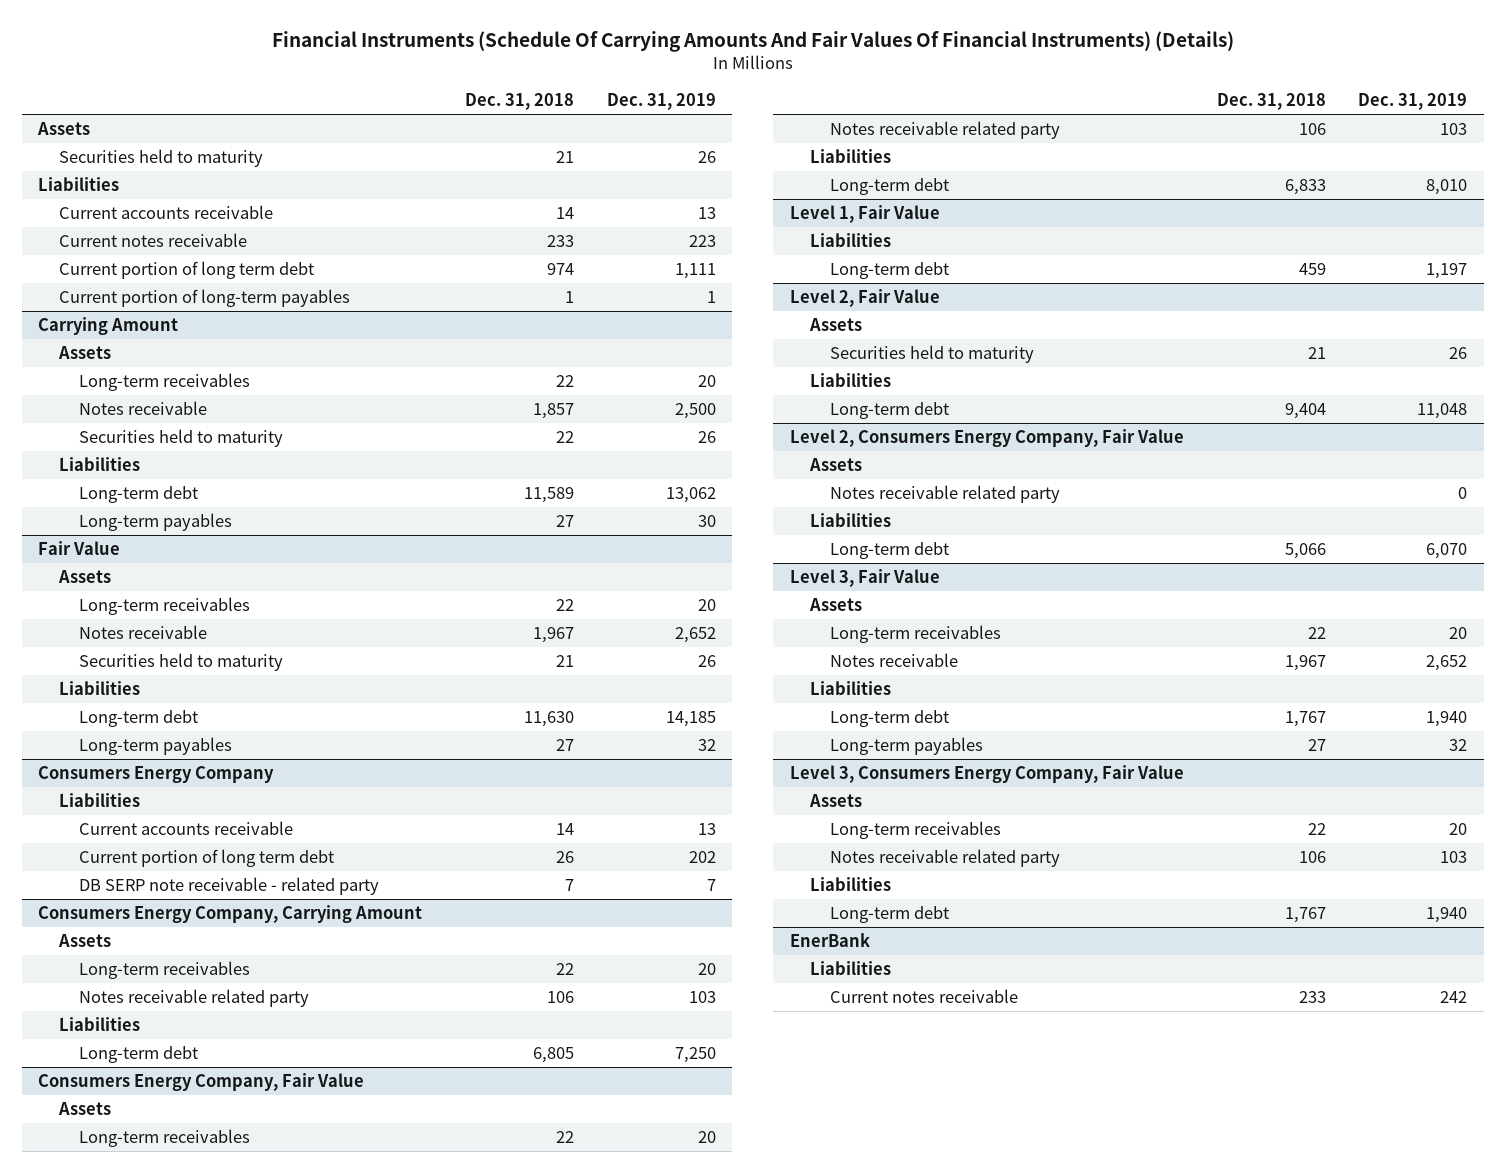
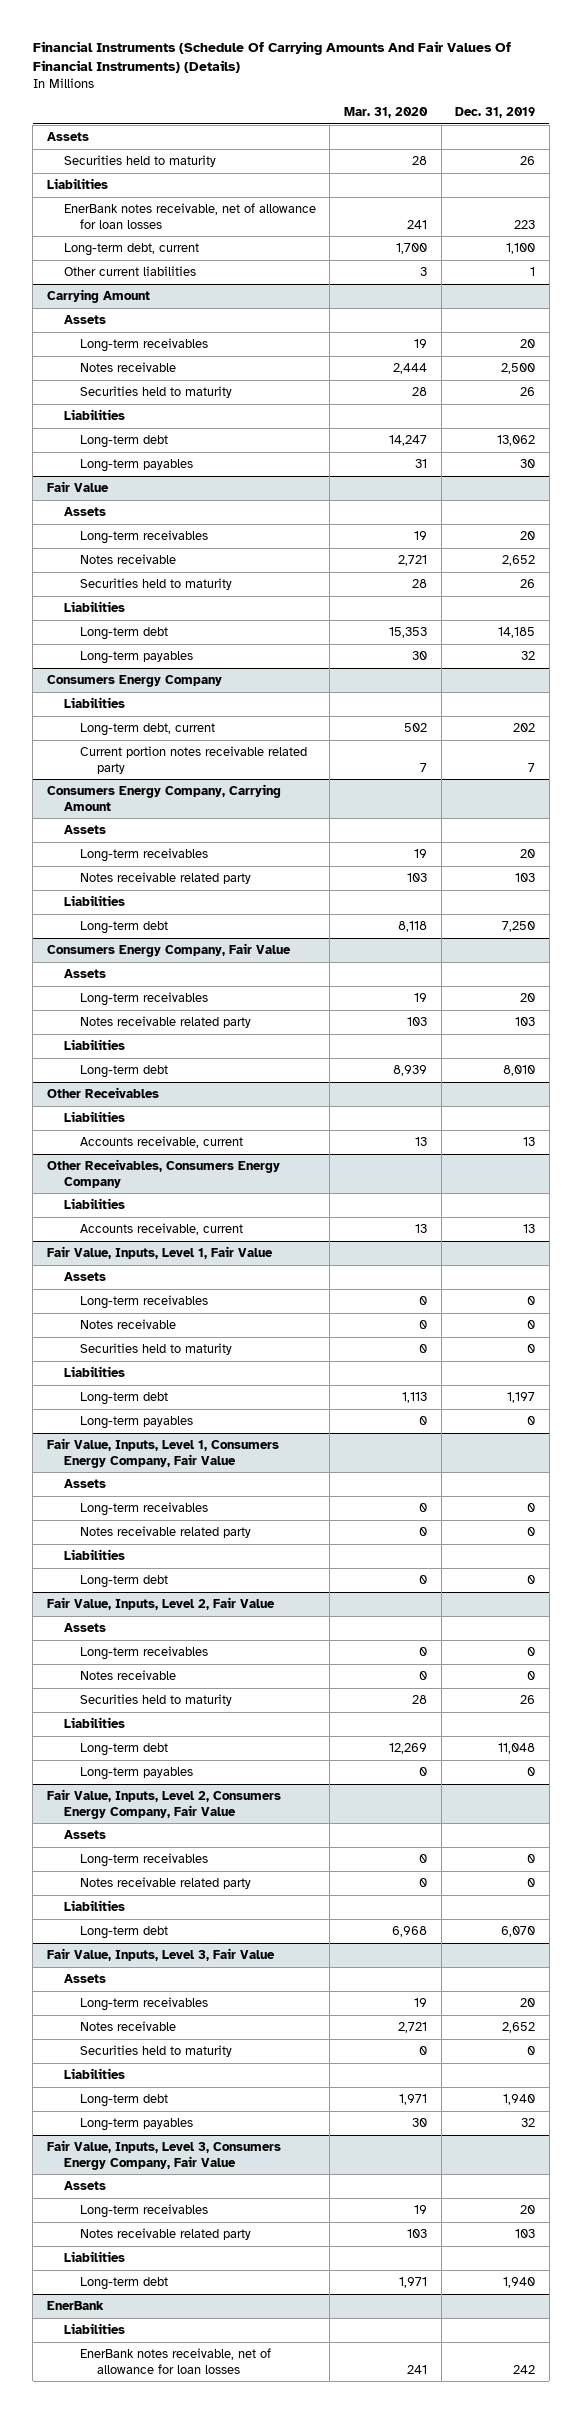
[465,92,575,110] Dec. 31, 2018 -> none
none -> [343,107,428,119] Mar. 31, 2020
[58,205,273,220] Current accounts receivable -> none
[58,233,247,248] Current notes receivable -> [63,202,316,229] EnerBank notes receivable, net of allowance for loan losses
[58,261,314,280] Current portion of long term debt -> [63,242,199,256] Long-term debt, current
[675,263,717,280] 1,111 -> [506,242,536,254] 1,100
[58,289,350,308] Current portion of long-term payables -> [63,265,196,276] Other current liabilities
[78,821,293,836] Current accounts receivable -> none
[78,849,334,868] Current portion of long term debt -> [80,722,216,736] Long-term debt, current
[78,877,379,896] DB SERP note receivable - related party -> [80,745,308,774] Current portion notes receivable related party
[789,205,940,224] Level 1, Fair Value -> none
none -> [47,1086,160,1098] Other Receivables
none -> [80,1135,244,1148] Accounts receivable, current
none -> [47,1158,281,1188] Other Receivables, Consumers Energy Company
none -> [63,1197,125,1209] Liabilities
none -> [80,1222,244,1235] Accounts receivable, current
none -> [47,1245,274,1259] Fair Value, Inputs, Level 1, Fair Value
none -> [63,1271,106,1281] Assets
none -> [80,1294,209,1309] Long-term receivables
none -> [80,1318,177,1329] Notes receivable
none -> [80,1342,233,1355] Securities held to maturity
none -> [63,1365,125,1377] Liabilities
[789,289,940,308] Level 2, Fair Value -> none
none -> [80,1415,194,1429] Long-term payables
none -> [47,1437,280,1468] Fair Value, Inputs, Level 1, Consumers Energy Company, Fair Value
none -> [80,1501,209,1516] Long-term receivables
none -> [80,1525,252,1538] Notes receivable related party
none -> [63,1548,125,1560] Liabilities
none -> [80,1574,169,1588] Long-term debt
none -> [47,1596,276,1610] Fair Value, Inputs, Level 2, Fair Value
none -> [63,1622,106,1632] Assets
none -> [80,1645,209,1660] Long-term receivables
none -> [80,1669,177,1680] Notes receivable
none -> [80,1766,194,1780] Long-term payables
[789,429,1184,448] Level 2, Consumers Energy Company, Fair Value -> [47,1788,282,1819] Fair Value, Inputs, Level 2, Consumers Energy Company, Fair Value
none -> [80,1852,209,1867] Long-term receivables
[789,569,940,588] Level 3, Fair Value -> [47,1947,276,1961] Fair Value, Inputs, Level 3, Fair Value
none -> [80,2044,233,2057] Securities held to maturity
[789,765,1184,784] Level 3, Consumers Energy Company, Fair Value -> [47,2139,282,2170] Fair Value, Inputs, Level 3, Consumers Energy Company, Fair Value
[830,989,1019,1004] Current notes receivable -> [80,2347,272,2374] EnerBank notes receivable, net of allowance for loan losses

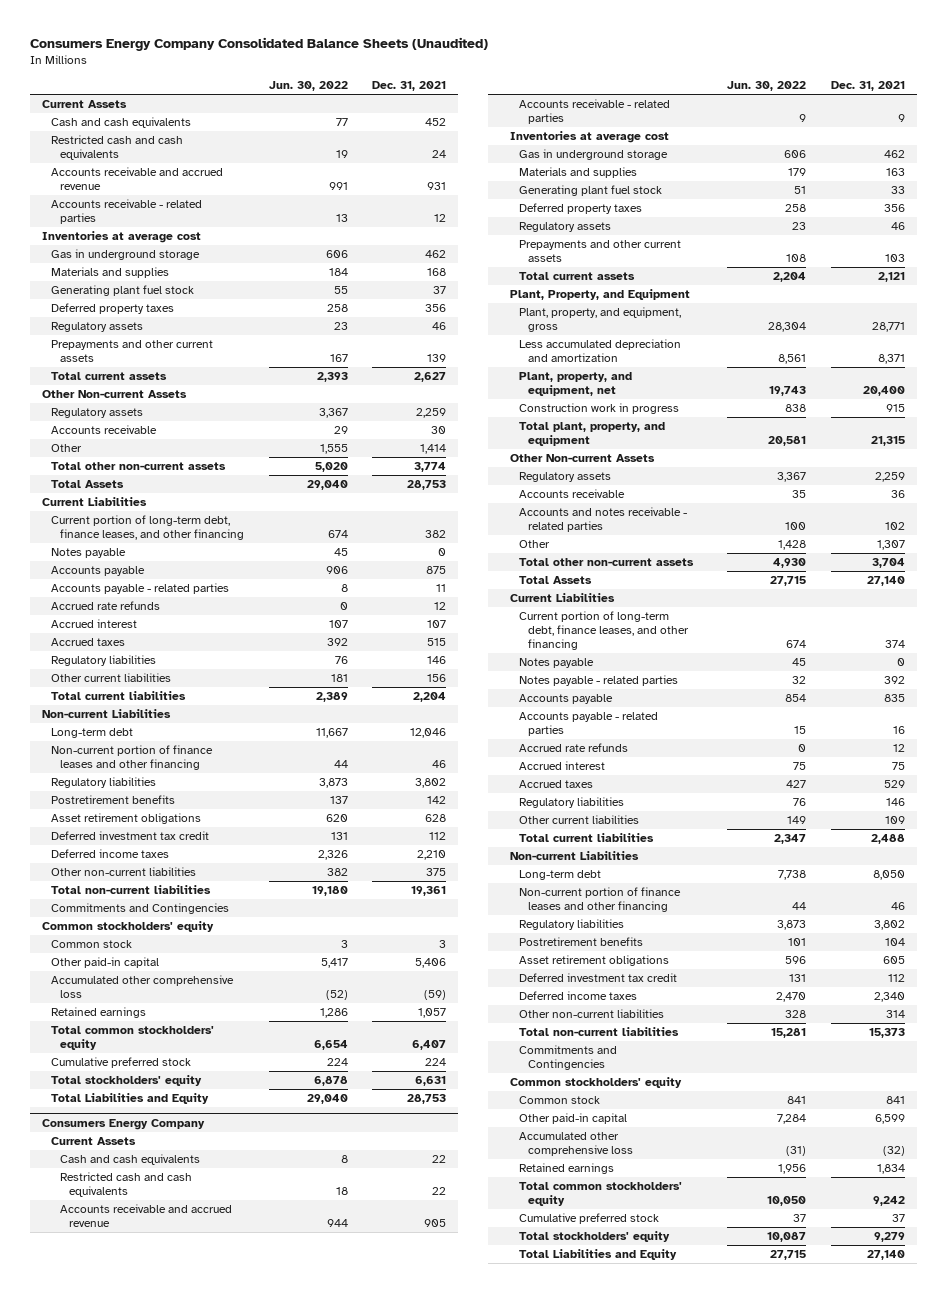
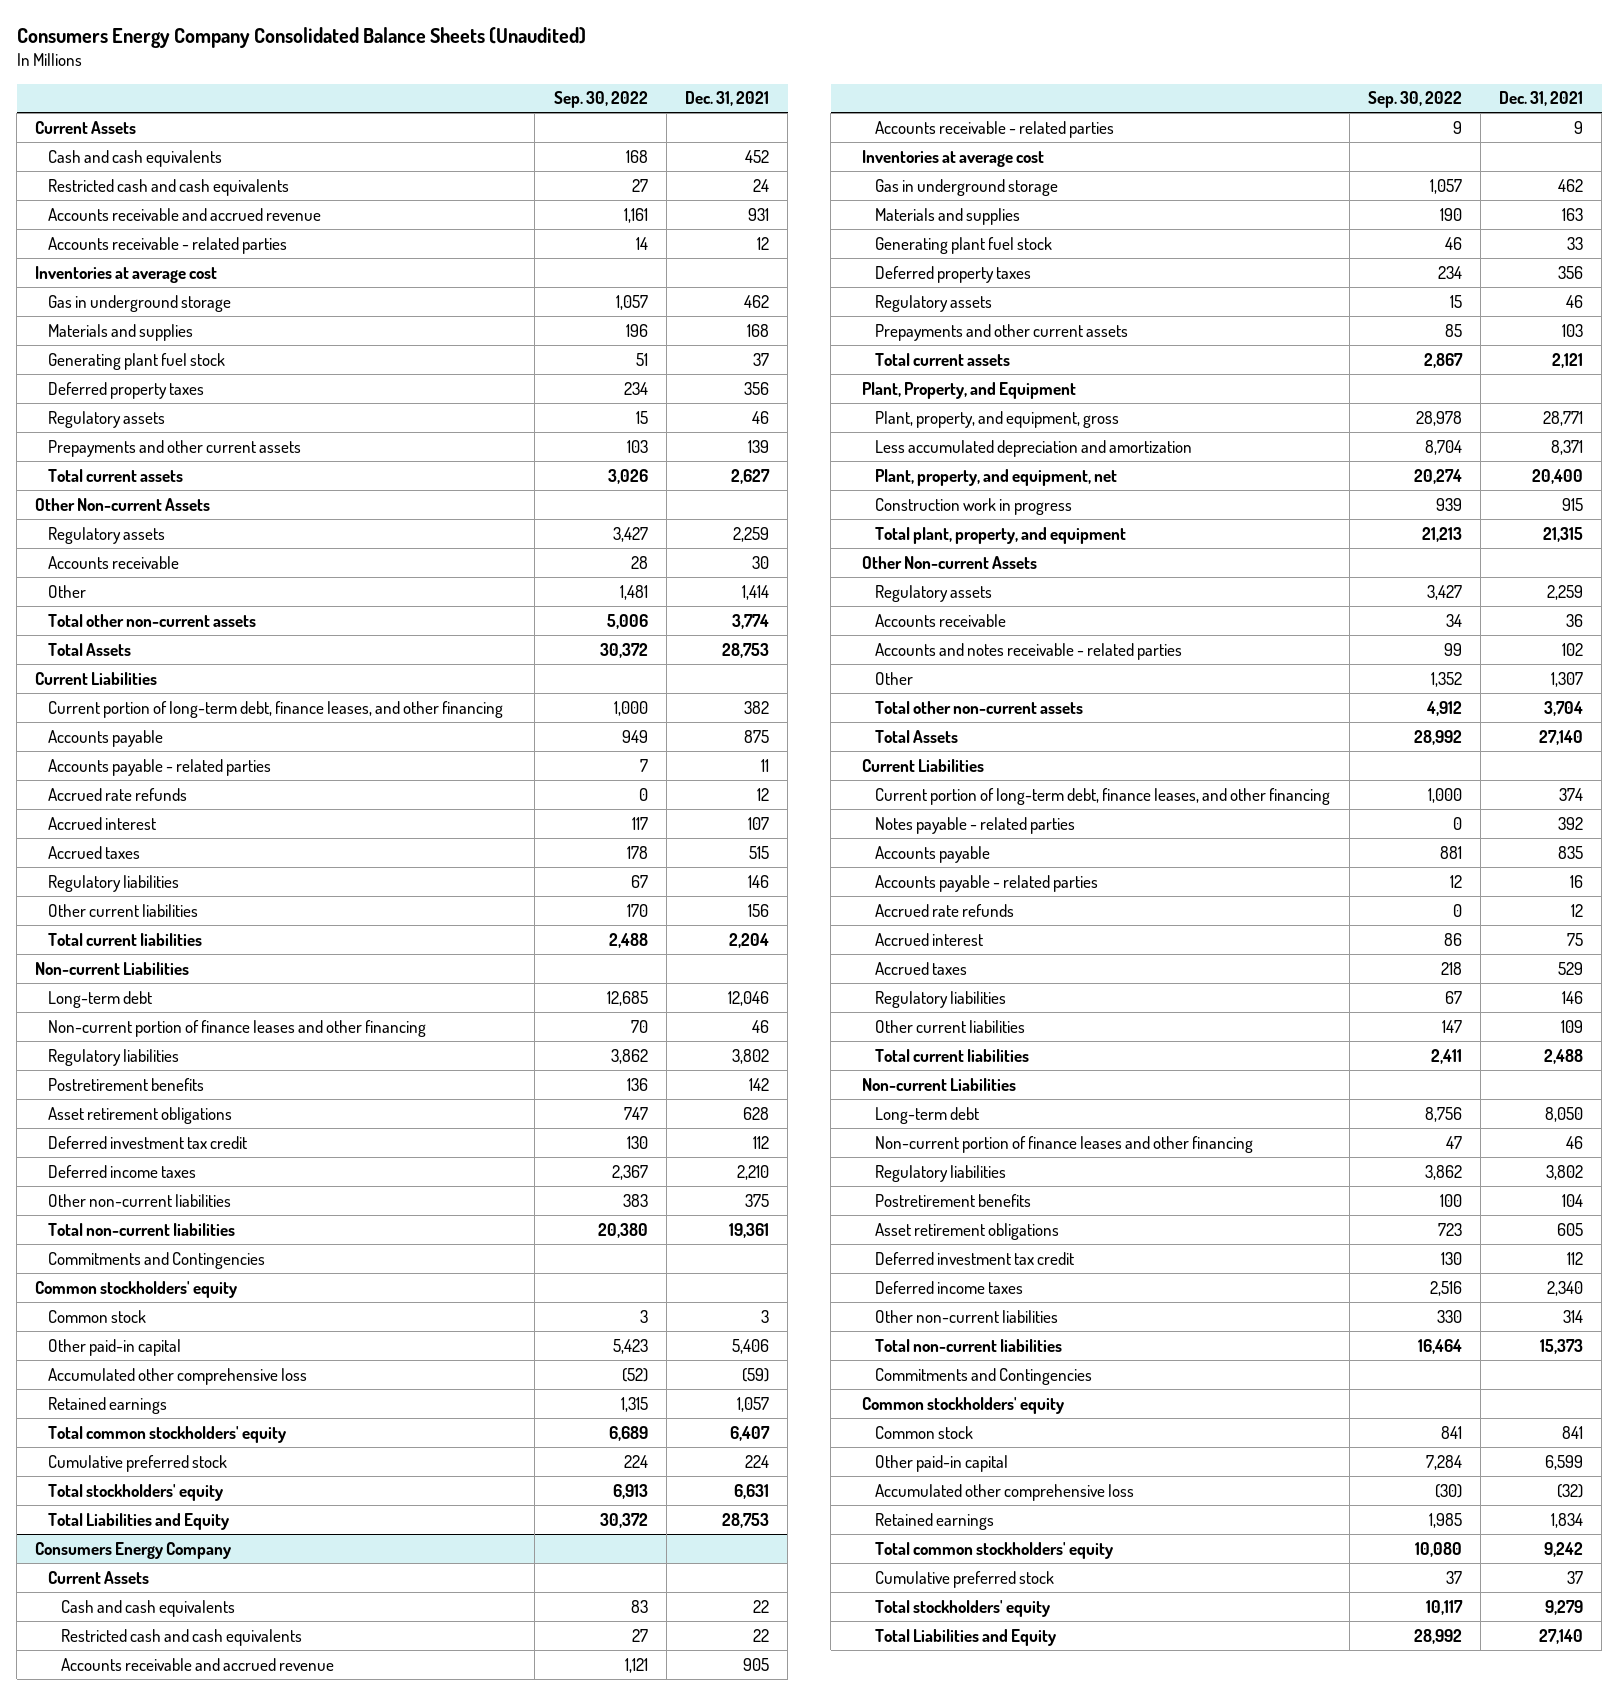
[268,81,348,92] Jun. 30, 2022 -> none
none -> [553,91,648,109] Sep. 30, 2022
[50,548,126,559] Notes payable -> none
[518,658,594,669] Notes payable -> none

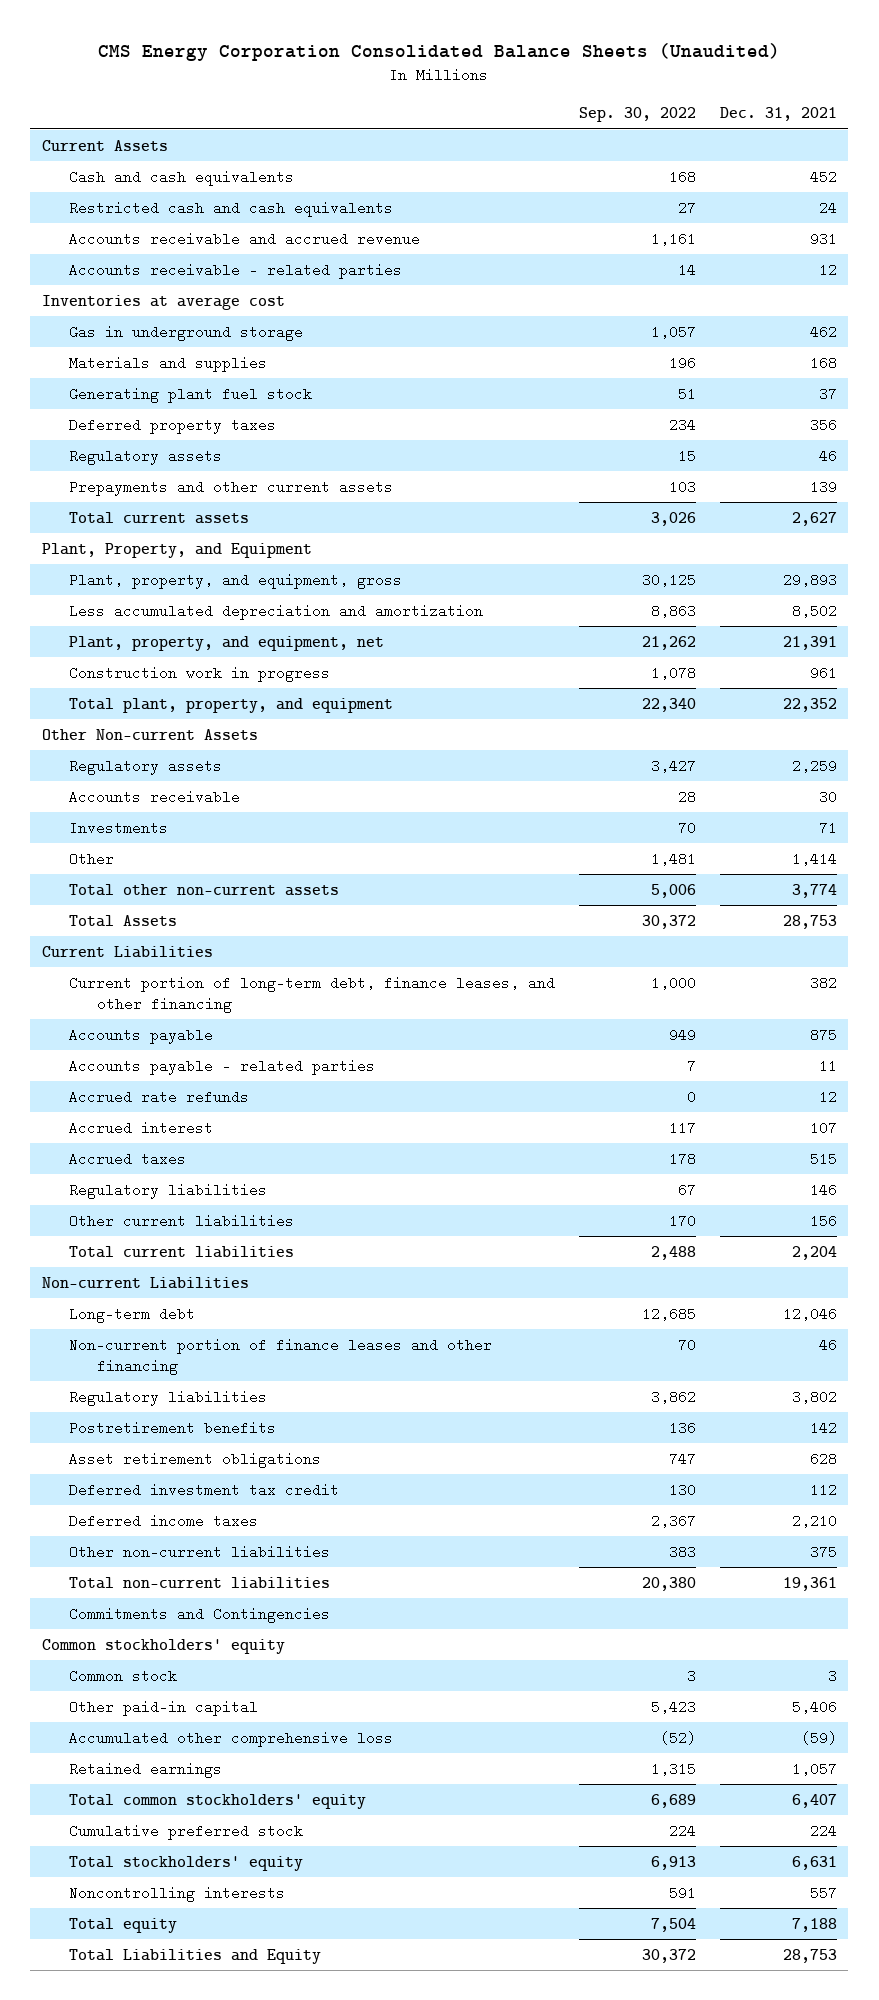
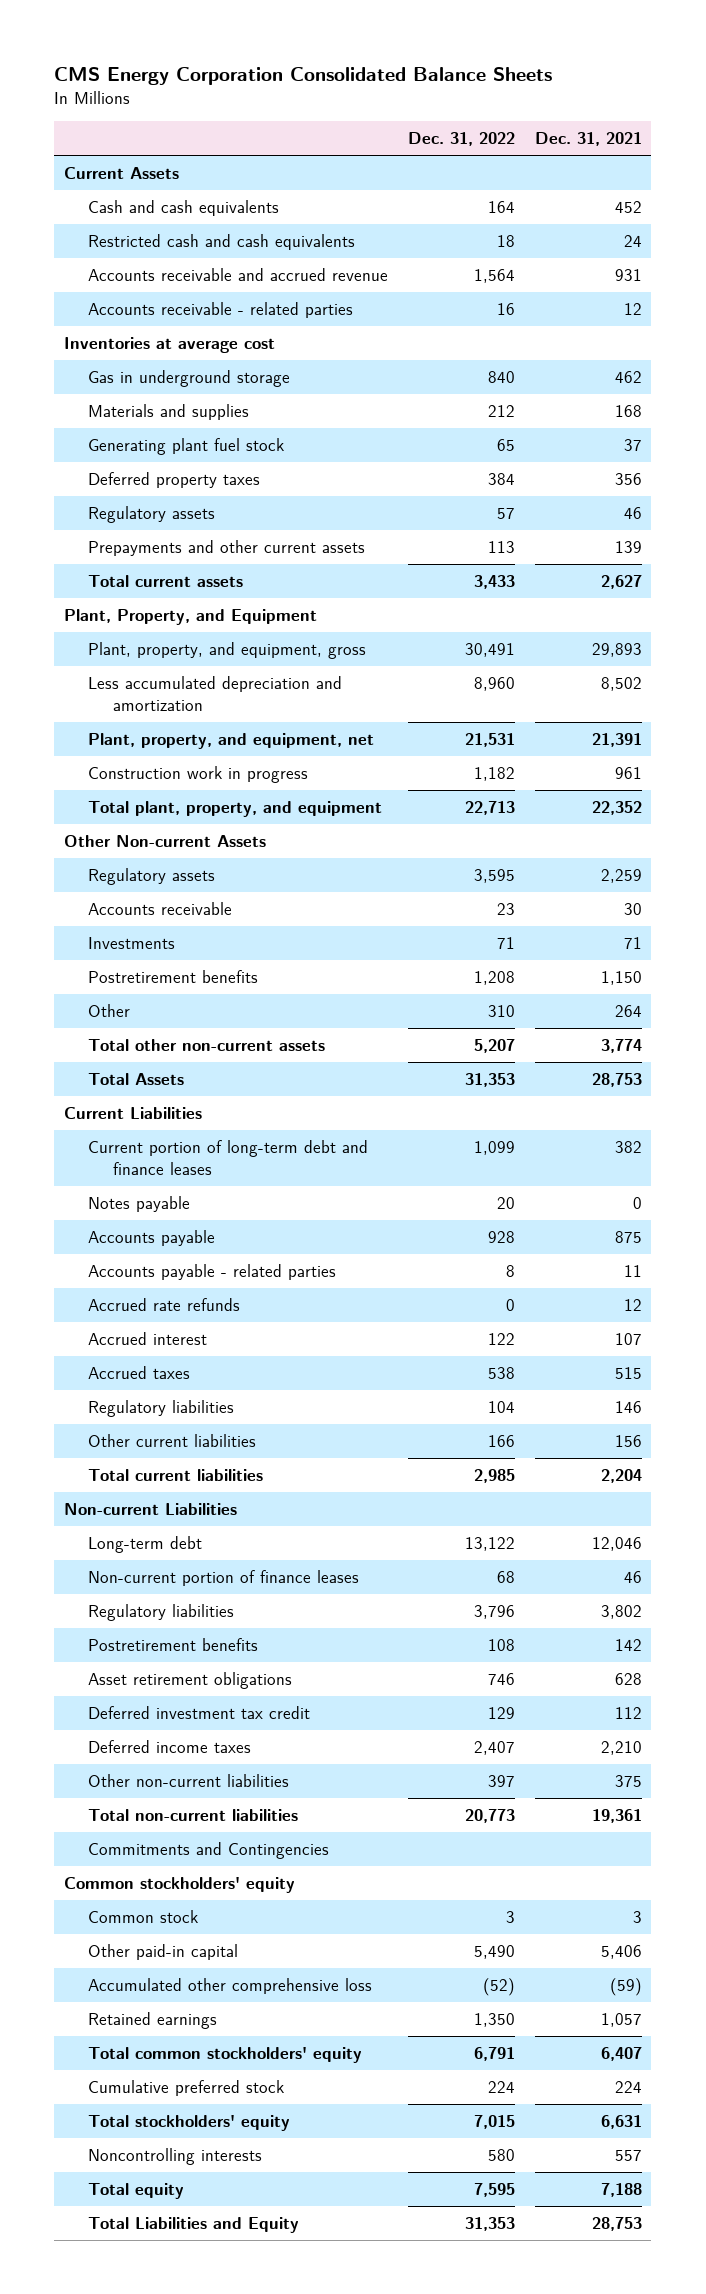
[98,42,781,61] CMS Energy Corporation Consolidated Balance Sheets (Unaudited) -> [54,66,553,85] CMS Energy Corporation Consolidated Balance Sheets
[578,107,696,123] Sep. 30, 2022 -> none
none -> [408,132,516,147] Dec. 31, 2022
none -> [88,970,259,984] Postretirement benefits
[791,851,837,866] 1,414 -> [614,1005,642,1018] 264
[69,975,556,1014] Current portion of long-term debt, finance leases, and other financing -> [88,1140,369,1176] Current portion of long-term debt and finance leases
none -> [88,1196,191,1213] Notes payable
[69,1337,493,1376] Non-current portion of finance leases and other financing -> [88,1570,360,1587] Non-current portion of finance leases

